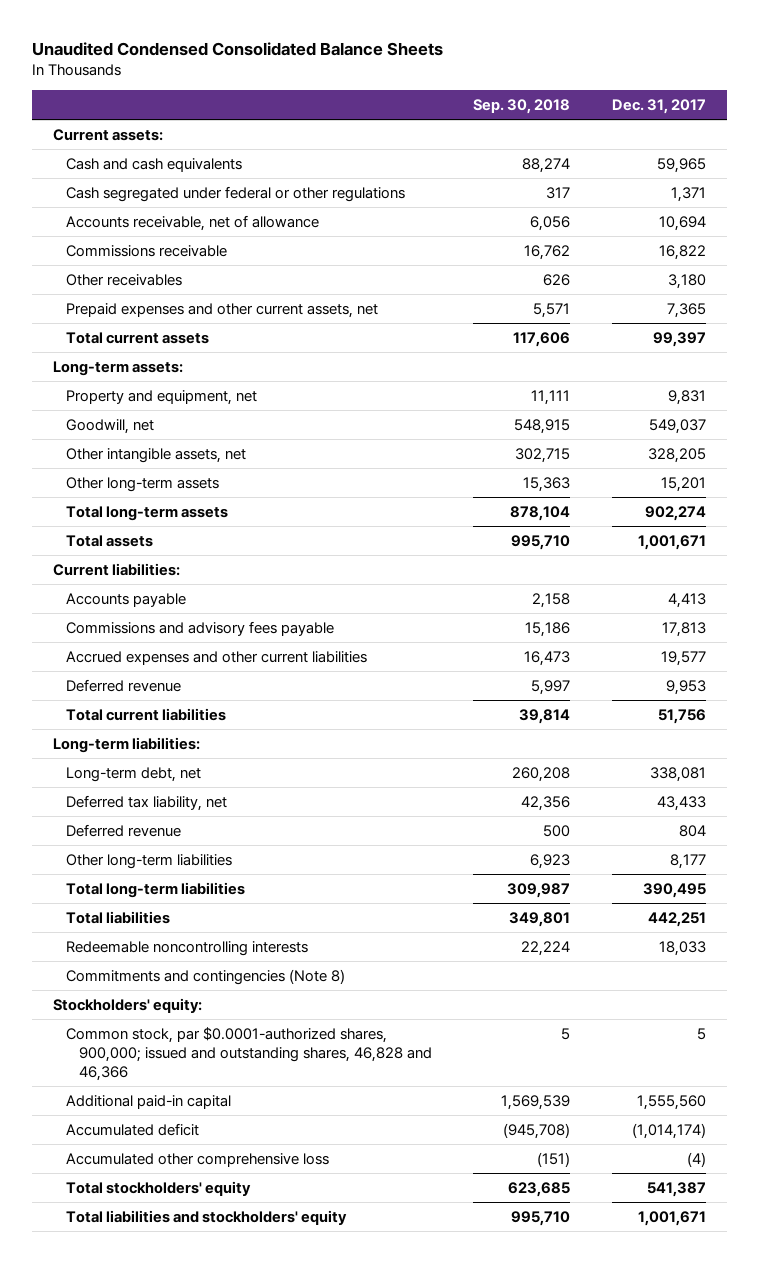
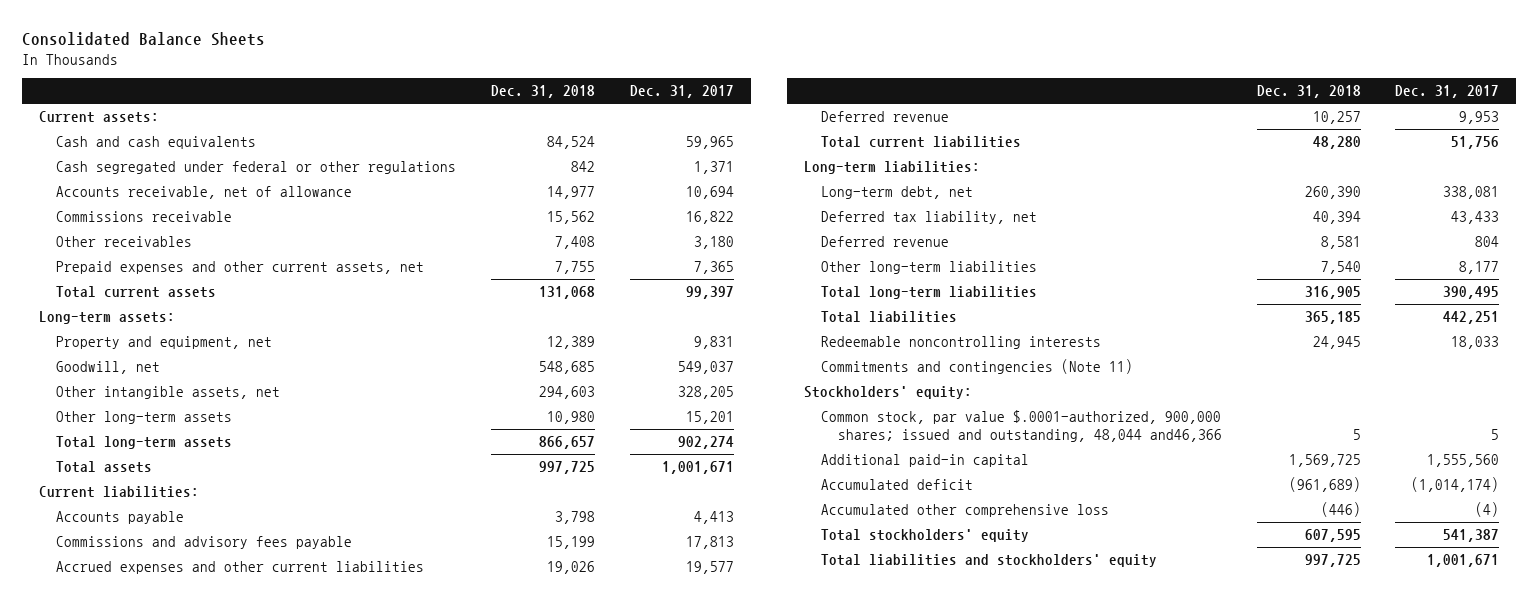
[32,42,444,57] Unaudited Condensed Consolidated Balance Sheets -> [21,32,265,47] Consolidated Balance Sheets
[473,98,571,114] Sep. 30, 2018 -> none
none -> [491,85,596,99] Dec. 31, 2018
[65,968,345,985] Commitments and contingencies (Note 8) -> [821,358,1134,374] Commitments and contingencies (Note 11)
[65,1026,432,1081] Common stock, par $0.0001-authorized shares, 900,000; issued and outstanding shares, 46,828 and 46,366 -> [821,409,1223,443] Common stock, par value $.0001-authorized, 900,000 shares; issued and outstanding, 48,044 and46,366

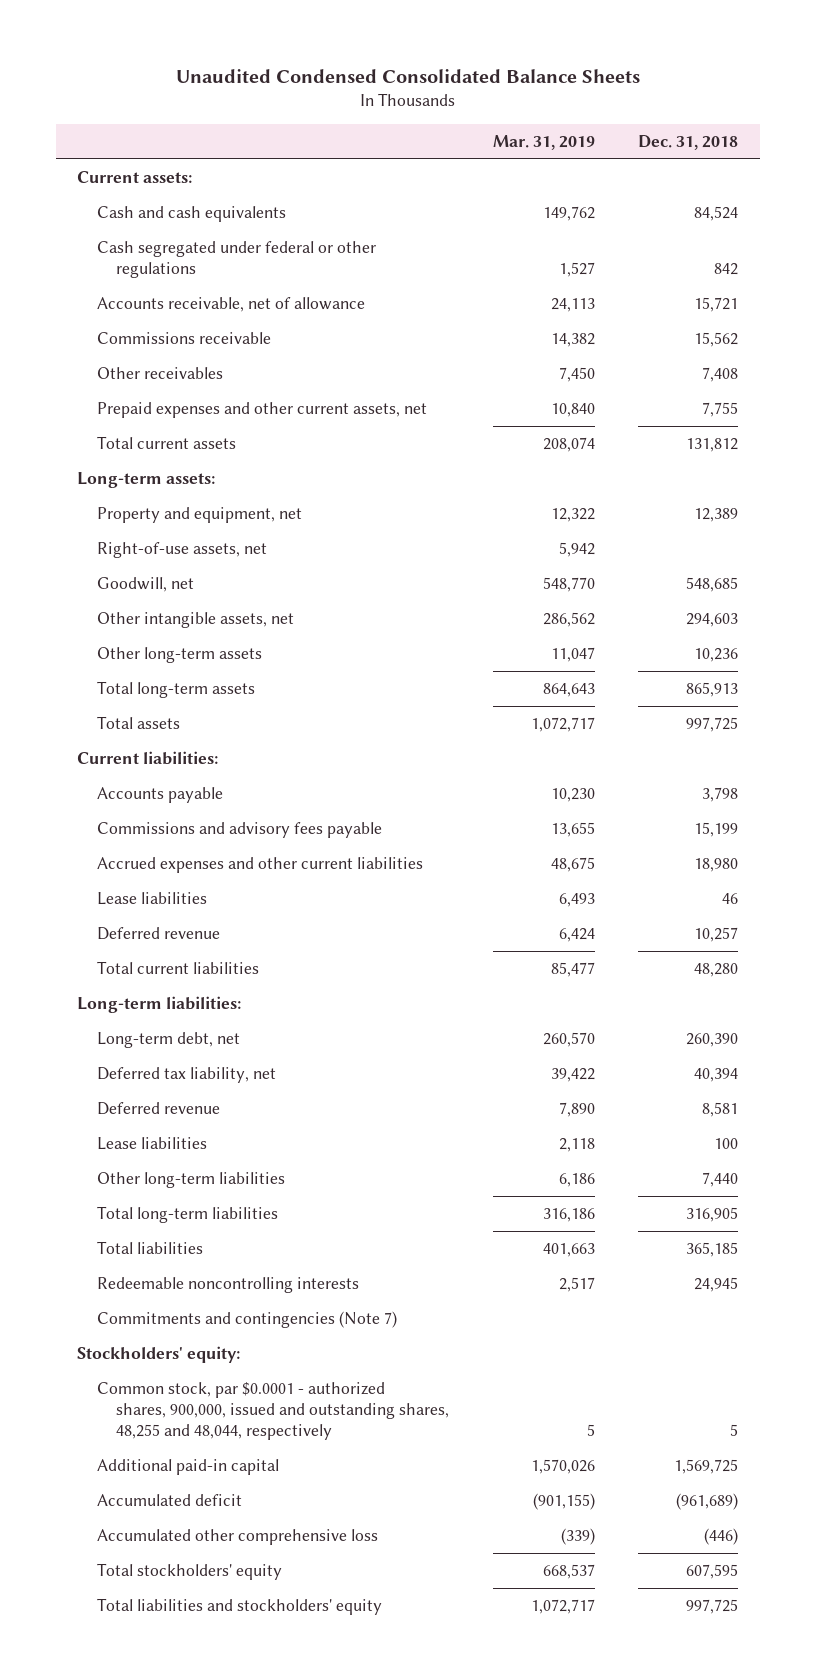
[21,32,265,47] Consolidated Balance Sheets -> [175,68,640,83] Unaudited Condensed Consolidated Balance Sheets
[629,85,734,99] Dec. 31, 2017 -> none
none -> [492,134,595,150] Mar. 31, 2019
[547,185,596,199] 14,977 -> [694,297,739,313] 15,721
[539,285,596,299] 131,068 -> [686,438,739,453] 131,812
none -> [96,542,267,559] Right-of-use assets, net
[547,410,596,424] 10,980 -> [694,648,739,663] 10,236
[539,435,596,449] 866,657 -> [686,682,739,698] 865,913
[547,560,596,574] 19,026 -> [694,858,739,873] 18,980
none -> [96,892,207,906] Lease liabilities
none -> [96,1137,207,1151] Lease liabilities
[1320,260,1361,274] 7,540 -> [702,1172,739,1188] 7,440
[821,358,1134,374] Commitments and contingencies (Note 11) -> [96,1311,397,1329] Commitments and contingencies (Note 7)
[821,409,1223,443] Common stock, par value $.0001-authorized, 900,000 shares; issued and outstanding, 48,044 and46,366 -> [96,1382,450,1441] Common stock, par $0.0001 - authorized shares, 900,000, issued and outstanding shares, 48,255 and 48,044, respectively

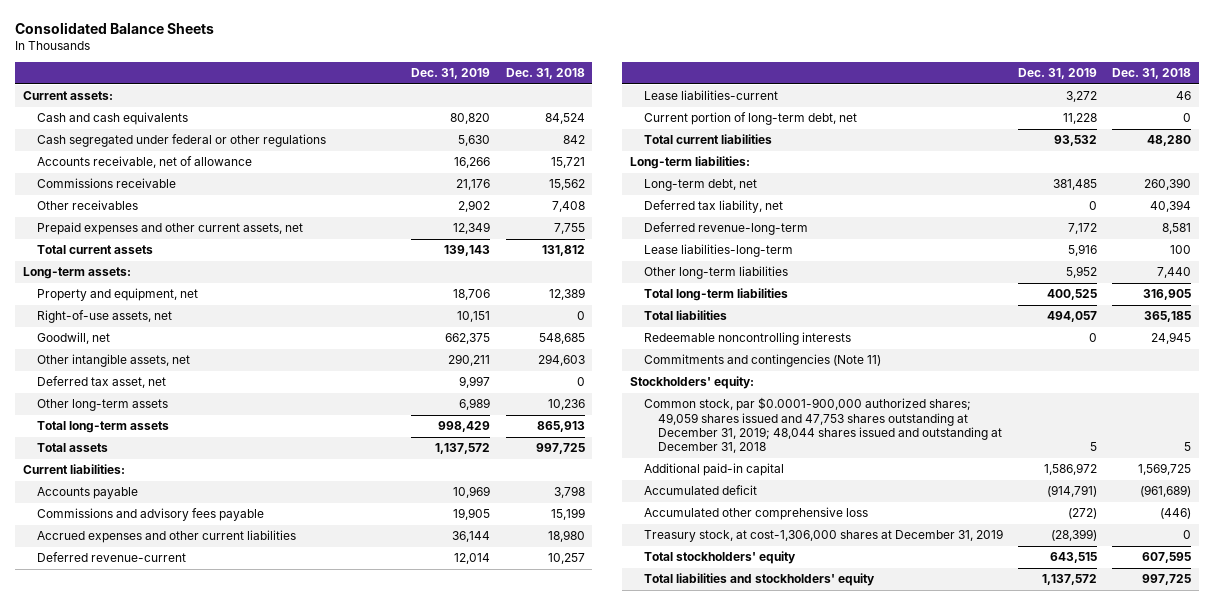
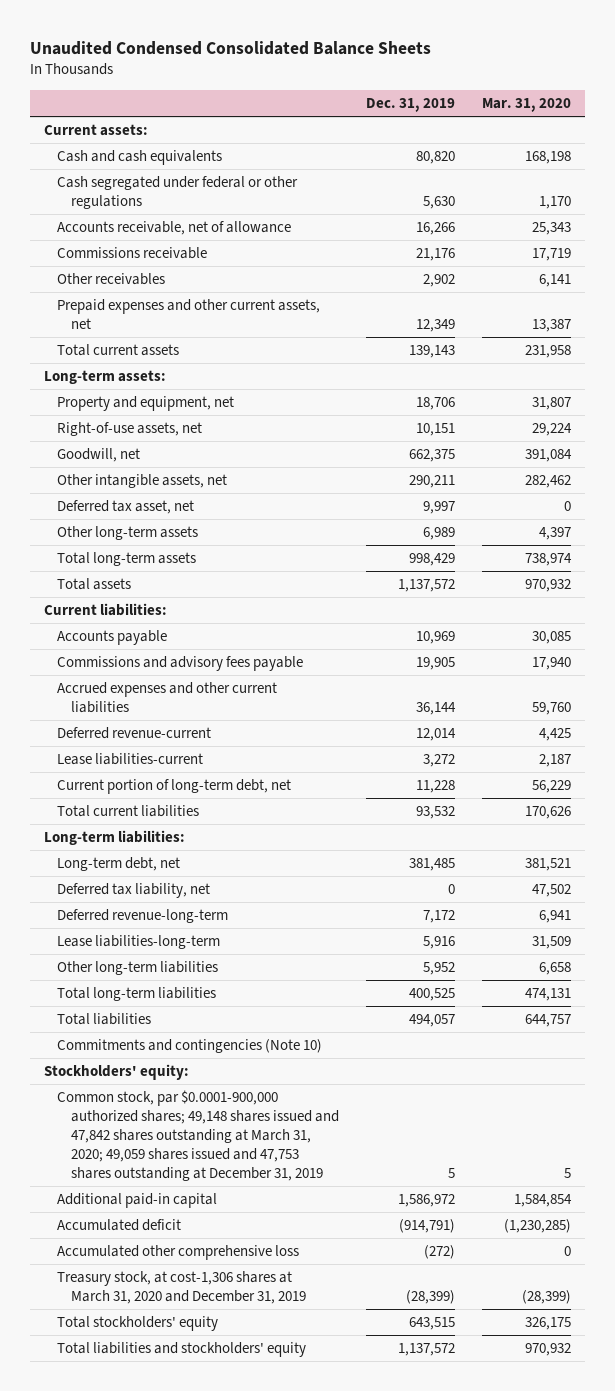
[15,21,215,34] Consolidated Balance Sheets -> [30,40,432,55] Unaudited Condensed Consolidated Balance Sheets
[505,68,585,80] Dec. 31, 2018 -> none
none -> [482,97,572,112] Mar. 31, 2020
[644,332,852,346] Redeemable noncontrolling interests -> none
[644,354,882,368] Commitments and contingencies (Note 11) -> [57,1039,323,1054] Commitments and contingencies (Note 10)
[644,397,1003,454] Common stock, par $0.0001-900,000 authorized shares; 49,059 shares issued and 47,753 shares outstanding at December 31, 2019; 48,044 shares issued and outstanding at December 31, 2018 -> [57,1090,339,1181] Common stock, par $0.0001-900,000 authorized shares; 49,148 shares issued and 47,842 shares outstanding at March 31, 2020; 49,059 shares issued and 47,753 shares outstanding at December 31, 2019
[644,529,1004,543] Treasury stock, at cost-1,306,000 shares at December 31, 2019 -> [57,1271,306,1305] Treasury stock, at cost-1,306 shares at March 31, 2020 and December 31, 2019

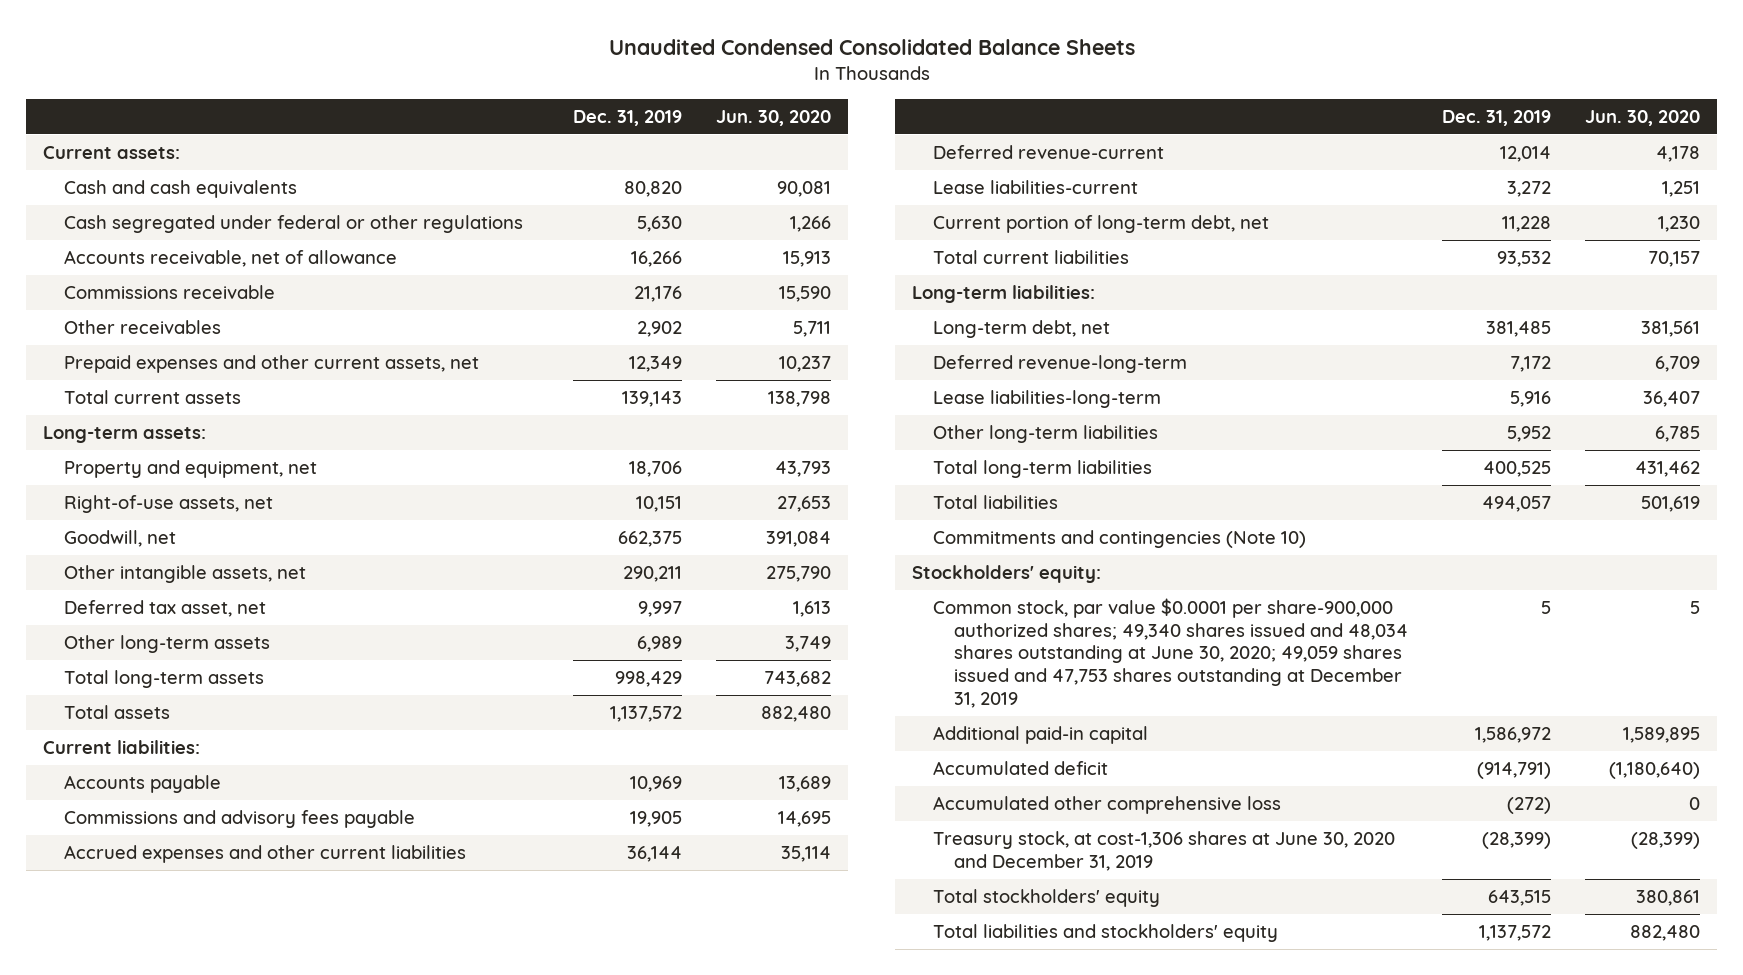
[482,97,572,112] Mar. 31, 2020 -> none
none -> [716,110,832,127] Jun. 30, 2020
[57,883,211,899] Deferred tax liability, net -> none
[57,1090,339,1181] Common stock, par $0.0001-900,000 authorized shares; 49,148 shares issued and 47,842 shares outstanding at March 31, 2020; 49,059 shares issued and 47,753 shares outstanding at December 31, 2019 -> [933,598,1409,708] Common stock, par value $0.0001 per share-900,000 authorized shares; 49,340 shares issued and 48,034 shares outstanding at June 30, 2020; 49,059 shares issued and 47,753 shares outstanding at December 31, 2019
[57,1271,306,1305] Treasury stock, at cost-1,306 shares at March 31, 2020 and December 31, 2019 -> [933,831,1396,871] Treasury stock, at cost-1,306 shares at June 30, 2020 and December 31, 2019

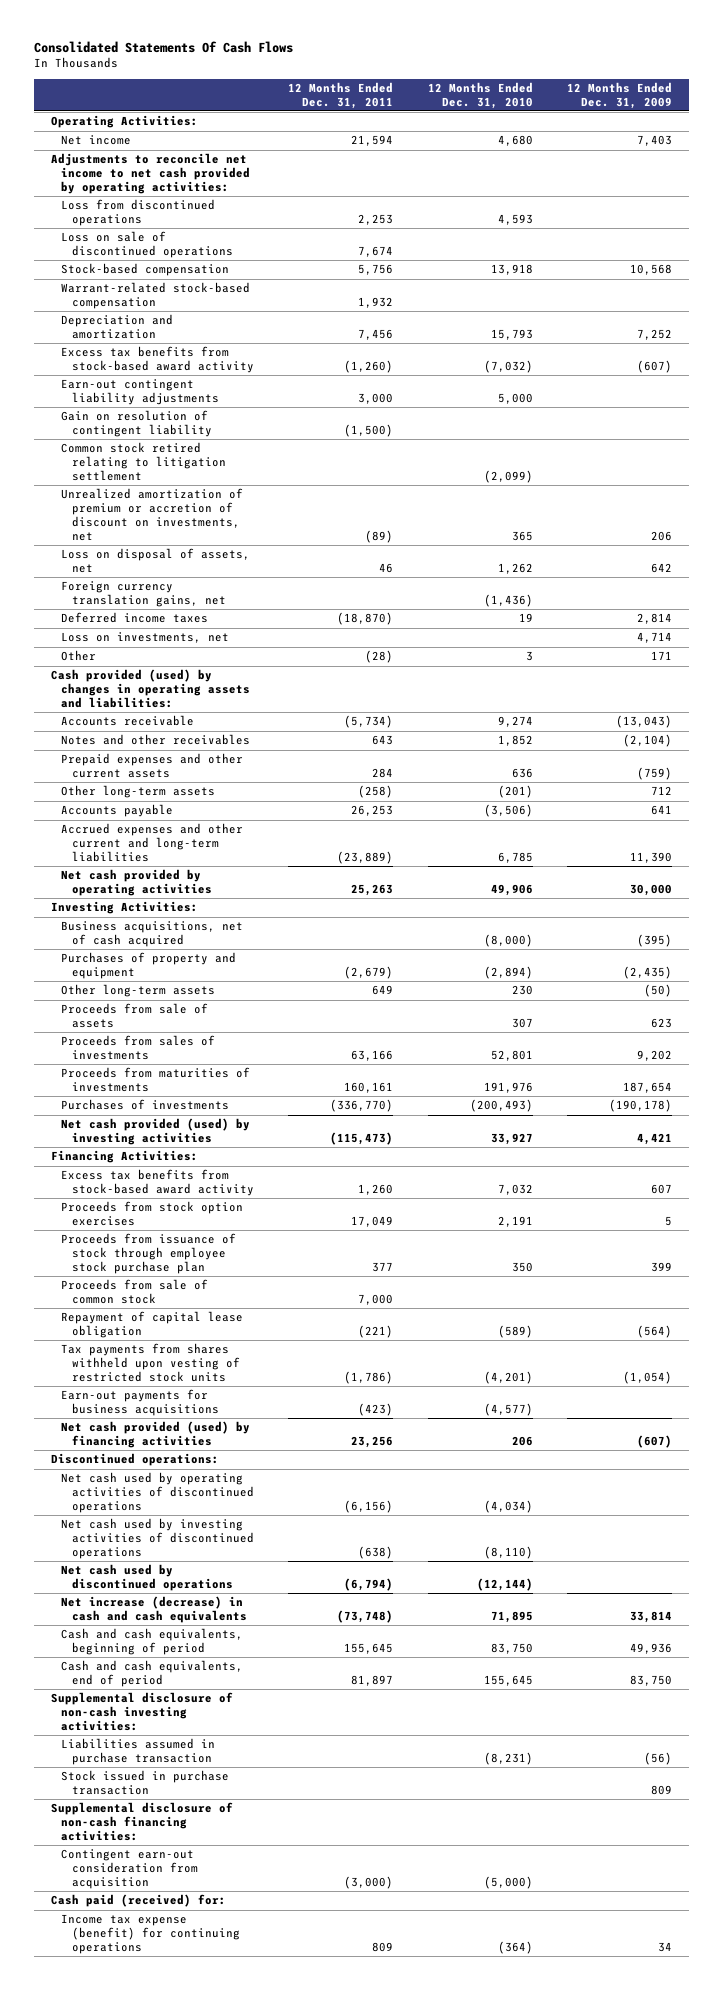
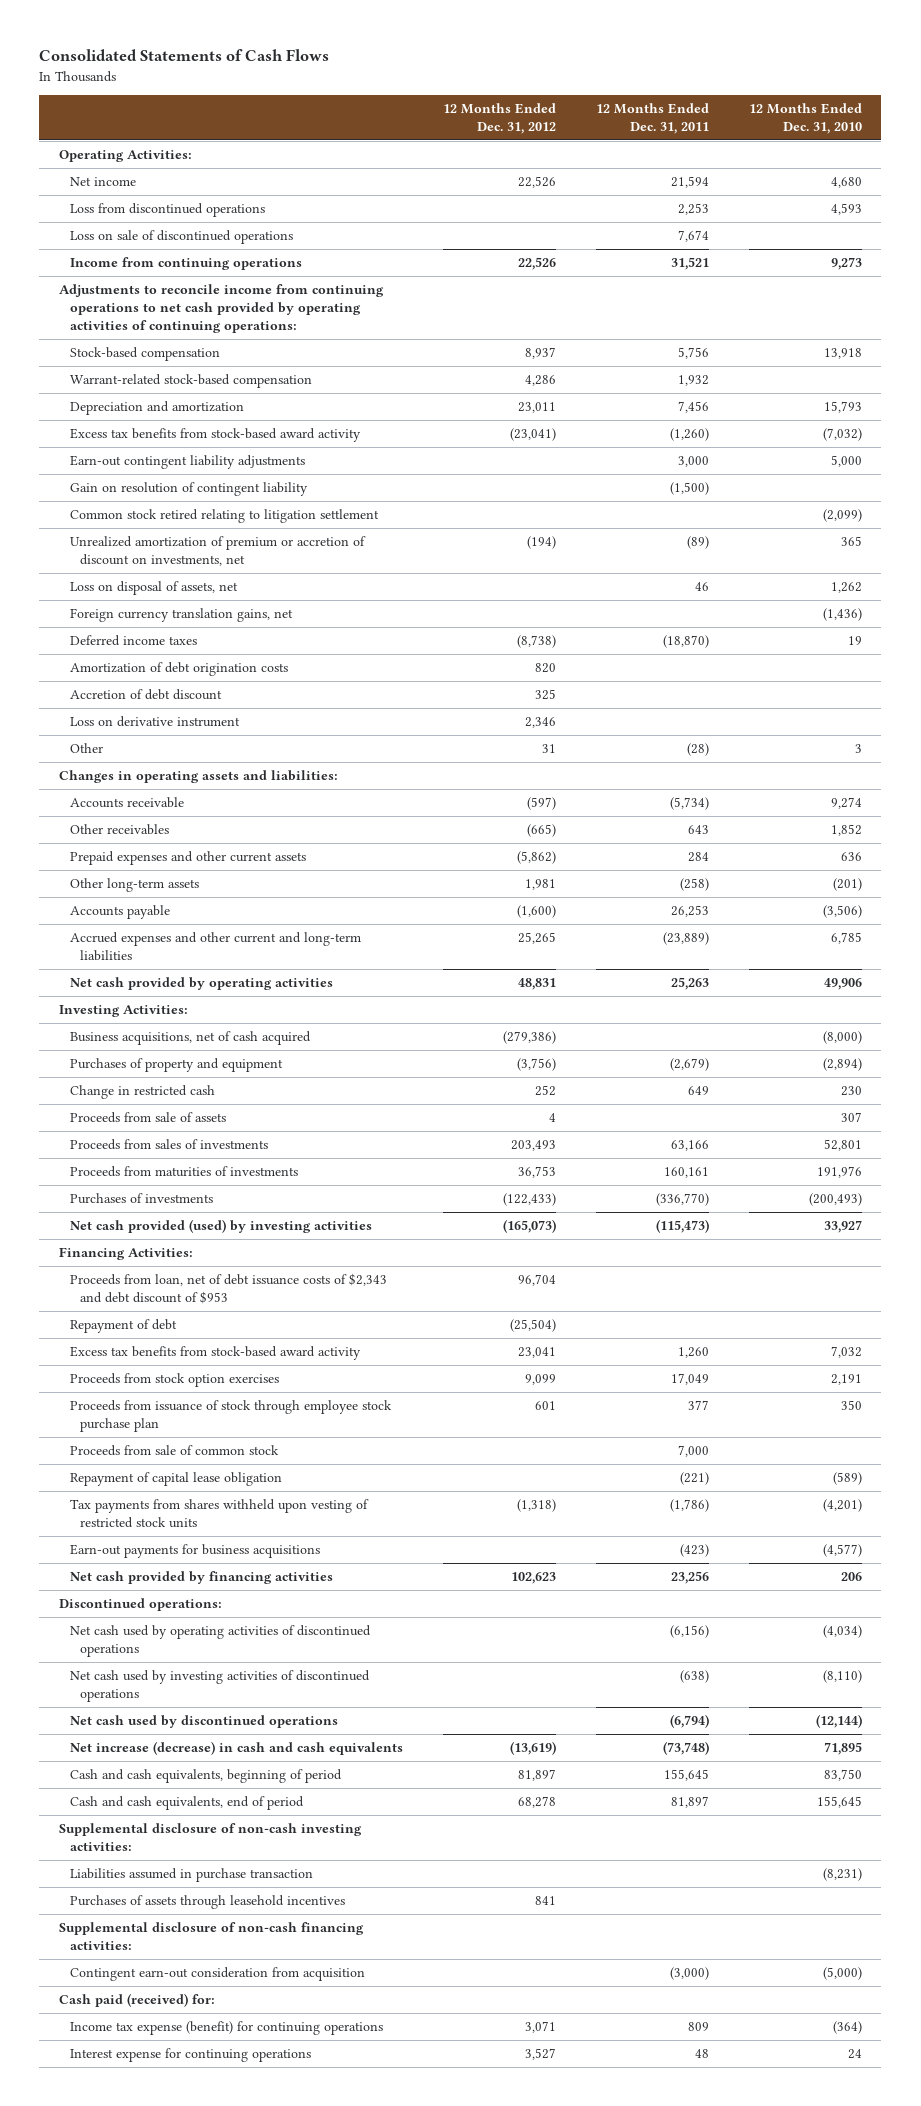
[33,40,293,53] Consolidated Statements Of Cash Flows -> [39,49,330,62] Consolidated Statements of Cash Flows
[567,81,673,109] 12 Months Ended Dec. 31, 2009 -> none
none -> [442,102,556,134] 12 Months Ended Dec. 31, 2012
[50,153,251,194] Adjustments to reconcile net income to net cash provided by operating activities: -> none
none -> [69,257,302,271] Income from continuing operations
none -> [59,284,385,333] Adjustments to reconcile income from continuing operations to net cash provided by operating activities of continuing operations:
[61,632,230,644] Loss on investments, net -> none
none -> [69,662,288,677] Amortization of debt origination costs
none -> [69,689,222,701] Accretion of debt discount
none -> [69,716,240,728] Loss on derivative instrument
[50,669,251,708] Cash provided (used) by changes in operating assets and liabilities: -> [59,770,339,784] Changes in operating assets and liabilities:
[61,734,251,746] Notes and other receivables -> [69,824,169,836] Other receivables
[61,984,216,998] Other long-term assets -> [69,1085,215,1100] Change in restricted cash
none -> [69,1273,387,1304] Proceeds from loan, net of debt issuance costs of $2,343 and debt discount of $953
none -> [69,1319,177,1334] Repayment of debt
[61,1421,251,1449] Net cash provided (used) by financing activities -> [69,1571,333,1585] Net cash provided by financing activities
[61,1770,230,1796] Stock issued in purchase transaction -> none
none -> [69,1895,345,1910] Purchases of assets through leasehold incentives
none -> [69,2048,311,2063] Interest expense for continuing operations

